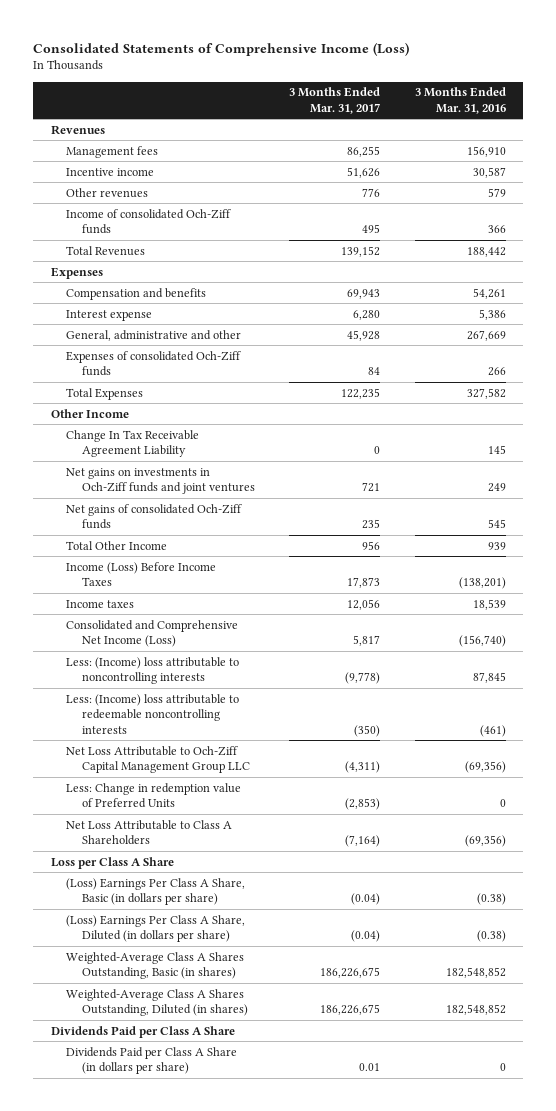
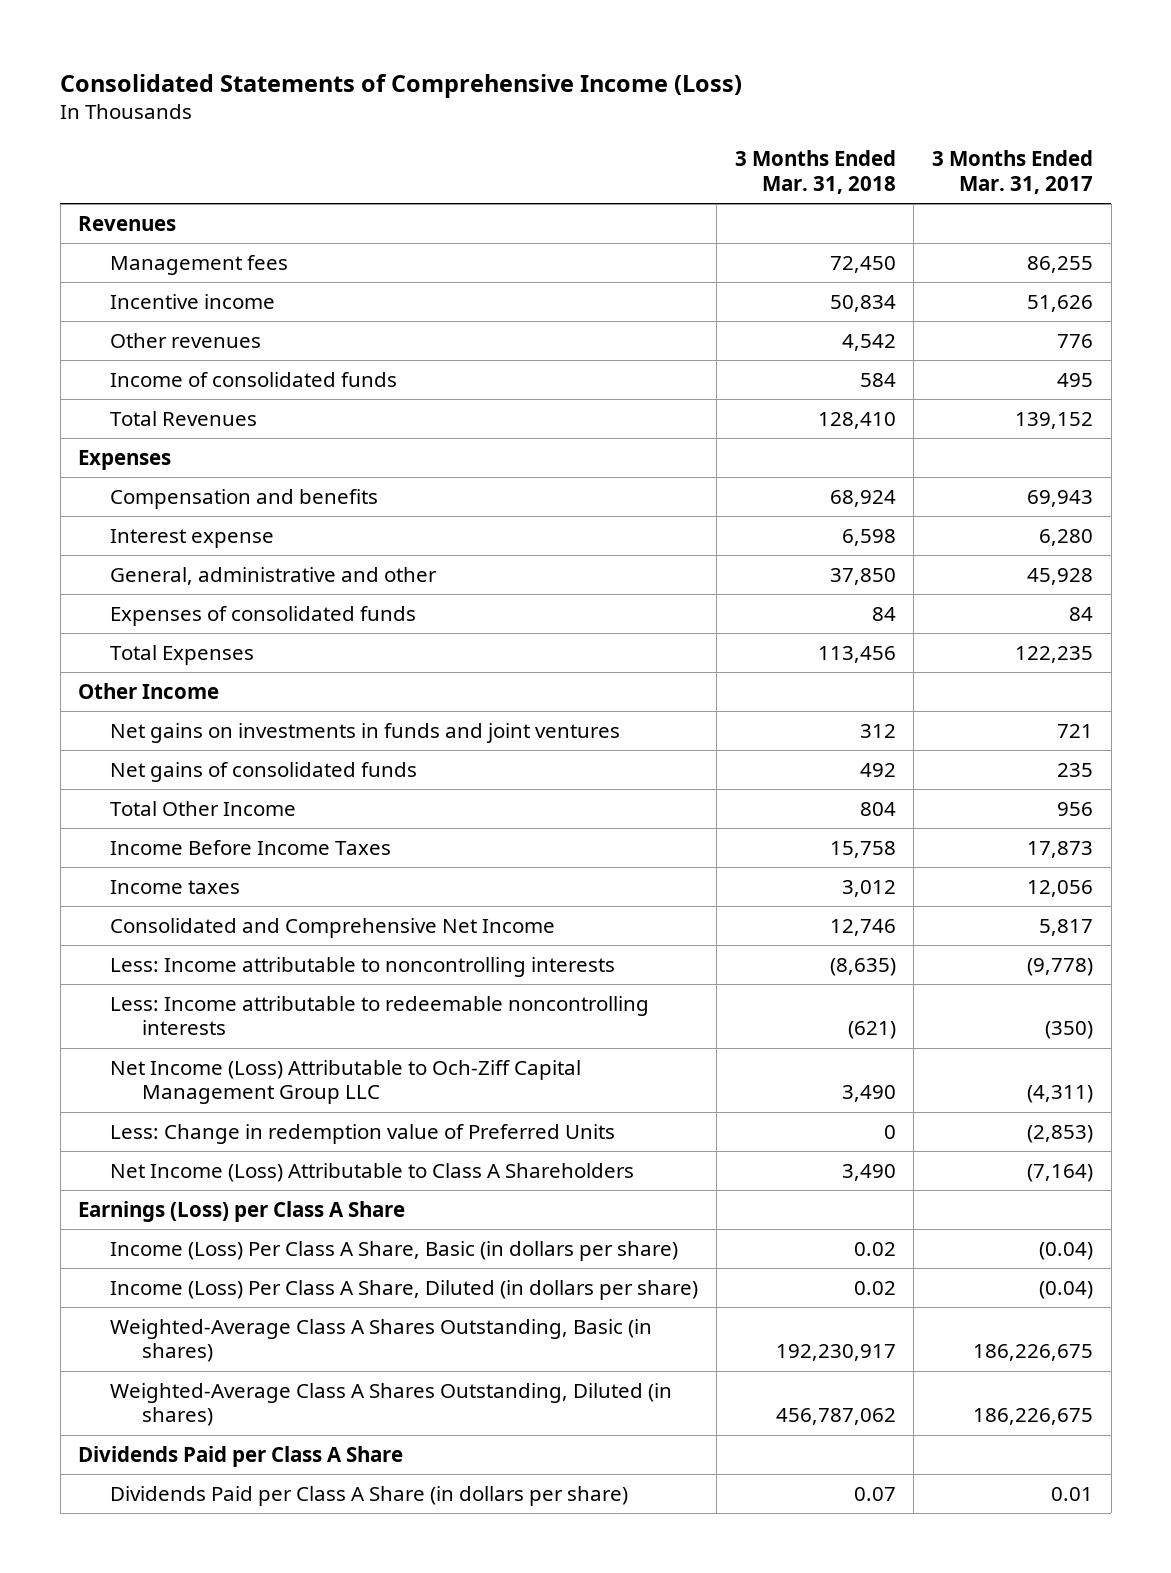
[414,87,506,114] 3 Months Ended Mar. 31, 2016 -> none
none -> [734,150,896,194] 3 Months Ended Mar. 31, 2018
[66,208,232,235] Income of consolidated Och-Ziff funds -> [109,371,397,387] Income of consolidated funds
[66,350,242,377] Expenses of consolidated Och-Ziff funds -> [109,605,416,626] Expenses of consolidated funds
[66,429,200,458] Change In Tax Receivable Agreement Liability -> none
[66,467,256,495] Net gains on investments in Och-Ziff funds and joint ventures -> [109,722,620,743] Net gains on investments in funds and joint ventures
[66,503,243,530] Net gains of consolidated Och-Ziff funds -> [109,761,417,782] Net gains of consolidated funds
[66,561,217,587] Income (Loss) Before Income Taxes -> [109,839,391,855] Income Before Income Taxes
[66,619,239,648] Consolidated and Comprehensive Net Income (Loss) -> [109,917,555,938] Consolidated and Comprehensive Net Income
[66,656,240,685] Less: (Income) loss attributable to noncontrolling interests -> [109,956,615,977] Less: Income attributable to noncontrolling interests
[66,693,240,734] Less: (Income) loss attributable to redeemable noncontrolling interests -> [109,995,649,1036] Less: Income attributable to redeemable noncontrolling interests
[66,745,251,774] Net Loss Attributable to Och-Ziff Capital Management Group LLC -> [109,1059,581,1105] Net Income (Loss) Attributable to Och-Ziff Capital Management Group LLC
[66,819,233,846] Net Loss Attributable to Class A Shareholders -> [109,1162,634,1182] Net Income (Loss) Attributable to Class A Shareholders
[50,856,174,869] Loss per Class A Share -> [78,1200,406,1222] Earnings (Loss) per Class A Share
[66,877,246,906] (Loss) Earnings Per Class A Share, Basic (in dollars per share) -> [109,1240,678,1261] Income (Loss) Per Class A Share, Basic (in dollars per share)
[66,914,246,943] (Loss) Earnings Per Class A Share, Diluted (in dollars per share) -> [109,1279,698,1300] Income (Loss) Per Class A Share, Diluted (in dollars per share)

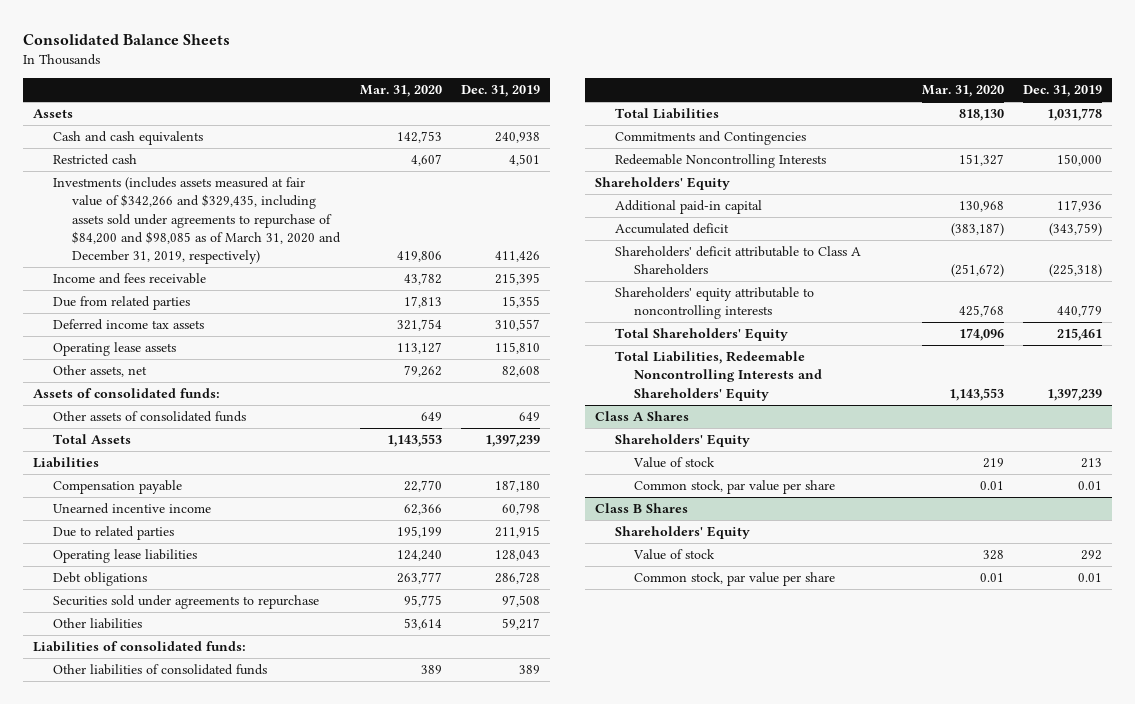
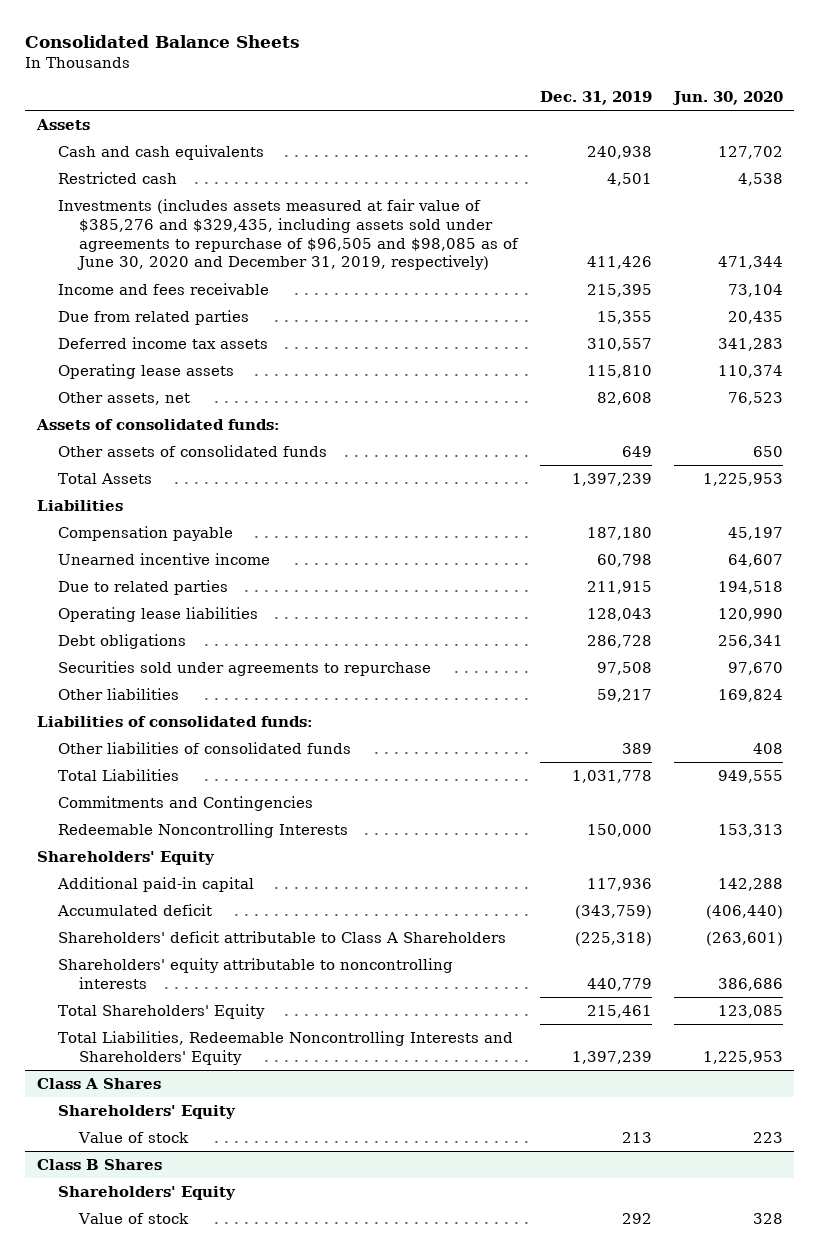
[359,85,442,98] Mar. 31, 2020 -> none
none -> [672,90,784,105] Jun. 30, 2020
[52,177,341,264] Investments (includes assets measured at fair value of $342,266 and $329,435, including assets sold under agreements to repurchase of $84,200 and $98,085 as of March 31, 2020 and December 31, 2019, respectively) -> [57,199,519,271] Investments (includes assets measured at fair value of $385,276 and $329,435, including assets sold under agreements to repurchase of $96,505 and $98,085 as of June 30, 2020 and December 31, 2019, respectively)
[633,480,835,495] Common stock, par value per share -> none
[633,572,835,587] Common stock, par value per share -> none

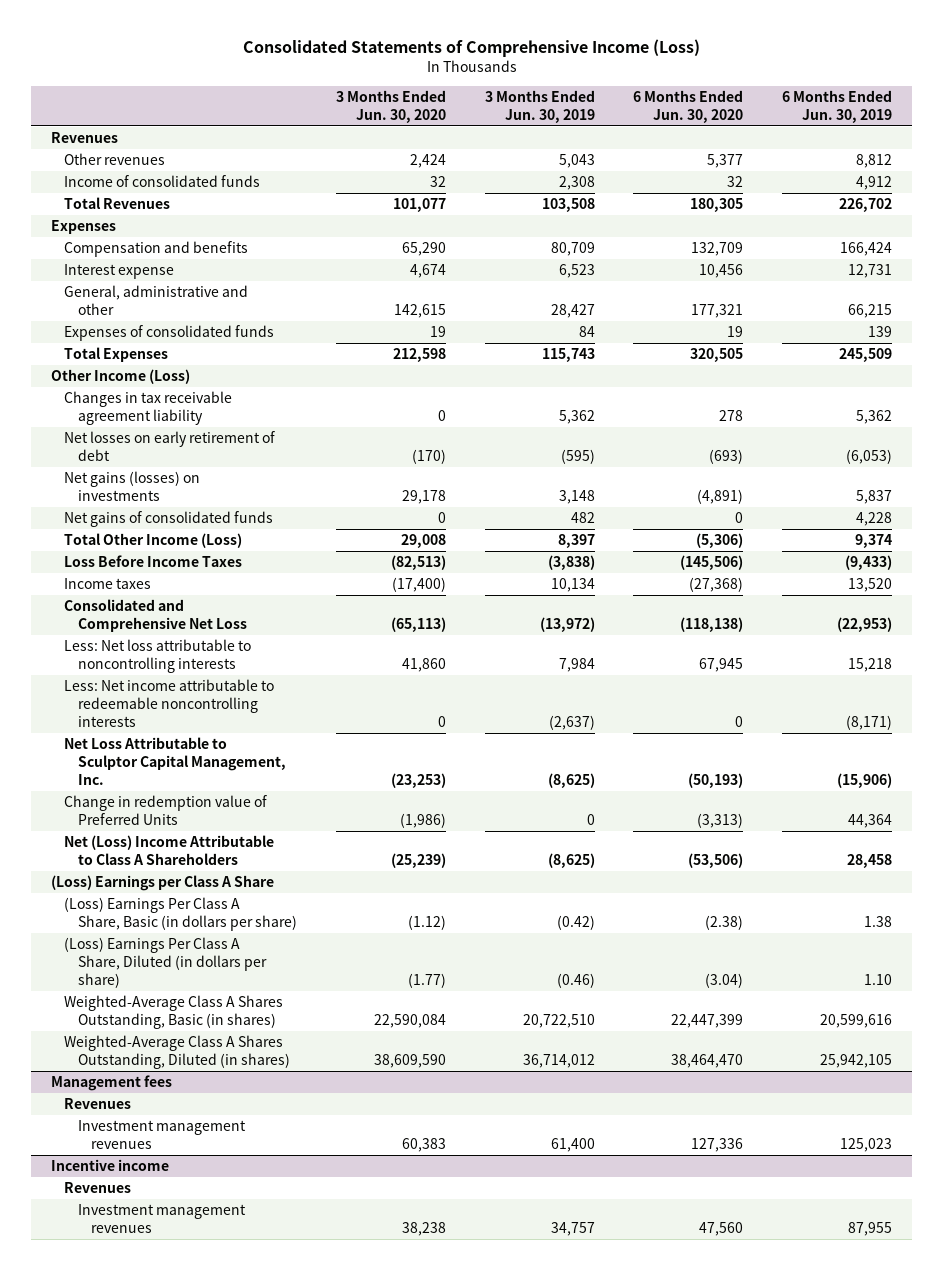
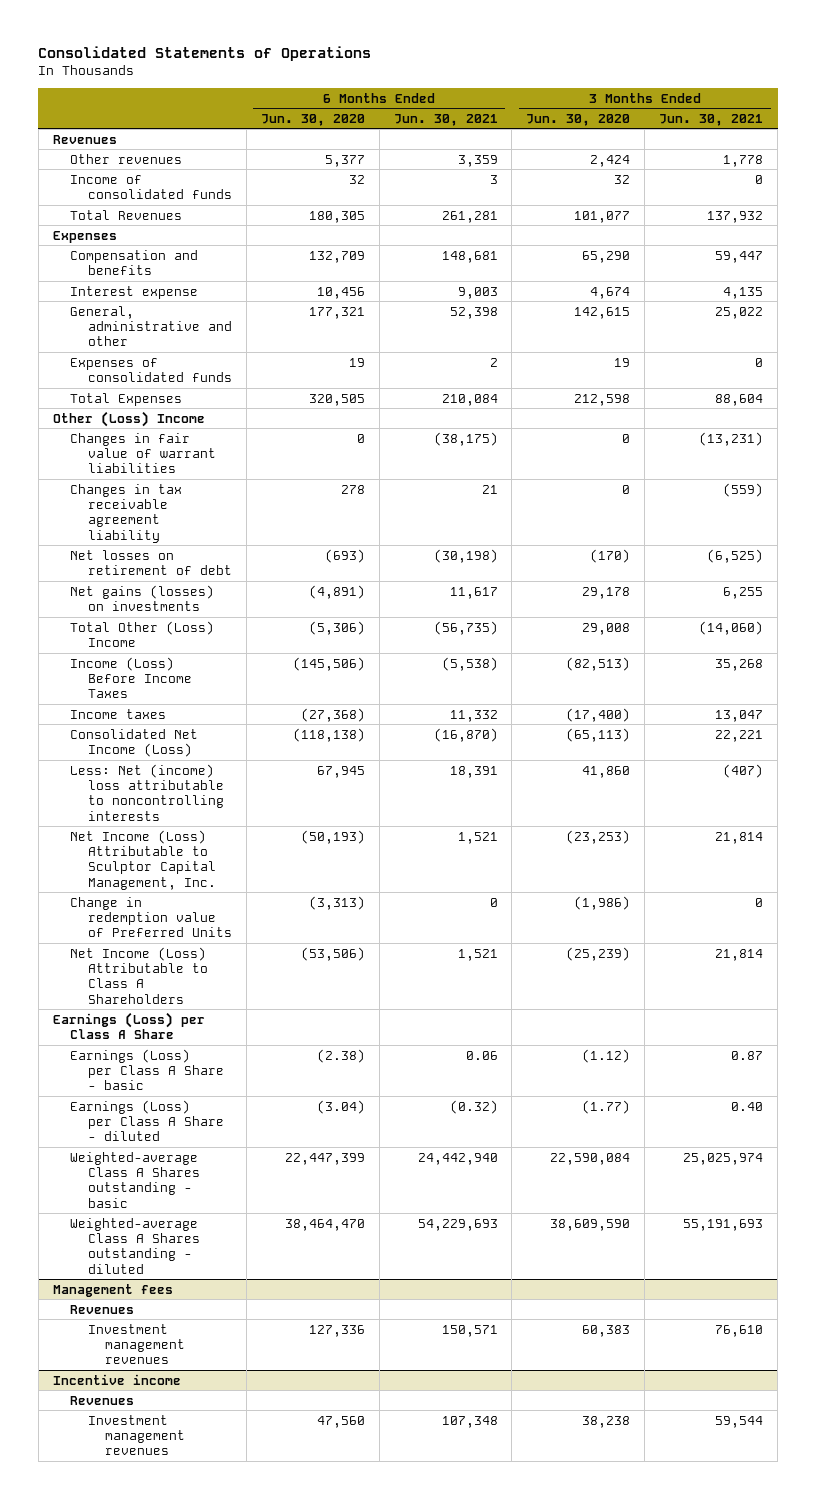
[242,39,700,58] Consolidated Statements of Comprehensive Income (Loss) -> [38,46,372,62] Consolidated Statements of Operations
[484,89,595,123] 3 Months Ended Jun. 30, 2019 -> none
[782,89,893,123] 6 Months Ended Jun. 30, 2019 -> none
none -> [393,113,498,126] Jun. 30, 2021
none -> [659,113,764,126] Jun. 30, 2021
[50,369,190,385] Other Income (Loss) -> [52,410,205,427] Other (Loss) Income
none -> [70,432,216,474] Changes in fair value of warrant liabilities
[64,431,276,462] Net losses on early retirement of debt -> [70,549,232,575] Net losses on retirement of debt
[64,511,274,528] Net gains of consolidated funds -> none
[64,533,243,549] Total Other Income (Loss) -> [70,620,215,647] Total Other (Loss) Income
[64,555,243,568] Loss Before Income Taxes -> [70,656,192,699] Income (Loss) Before Income Taxes
[64,679,275,727] Less: Net income attributable to redeemable noncontrolling interests -> none
[64,599,247,633] Consolidated and Comprehensive Net Loss -> [70,728,199,757] Consolidated Net Income (Loss)
[64,639,252,674] Less: Net loss attributable to noncontrolling interests -> [70,763,224,821] Less: Net (income) loss attributable to noncontrolling interests
[64,737,286,785] Net Loss Attributable to Sculptor Capital Management, Inc. -> [70,829,216,890] Net Income (Loss) Attributable to Sculptor Capital Management, Inc.
[64,835,275,866] Net (Loss) Income Attributable to Class A Shareholders -> [70,946,208,1004] Net Income (Loss) Attributable to Class A Shareholders
[50,875,274,892] (Loss) Earnings per Class A Share -> [52,1011,205,1039] Earnings (Loss) per Class A Share
[64,897,297,932] (Loss) Earnings Per Class A Share, Basic (in dollars per share) -> [70,1048,224,1091] Earnings (Loss) per Class A Share - basic
[64,937,267,988] (Loss) Earnings Per Class A Share, Diluted (in dollars per share) -> [70,1099,224,1142] Earnings (Loss) per Class A Share - diluted
[64,995,284,1030] Weighted-Average Class A Shares Outstanding, Basic (in shares) -> [70,1151,200,1208] Weighted-average Class A Shares outstanding - basic
[64,1035,290,1070] Weighted-Average Class A Shares Outstanding, Diluted (in shares) -> [70,1217,200,1274] Weighted-average Class A Shares outstanding - diluted

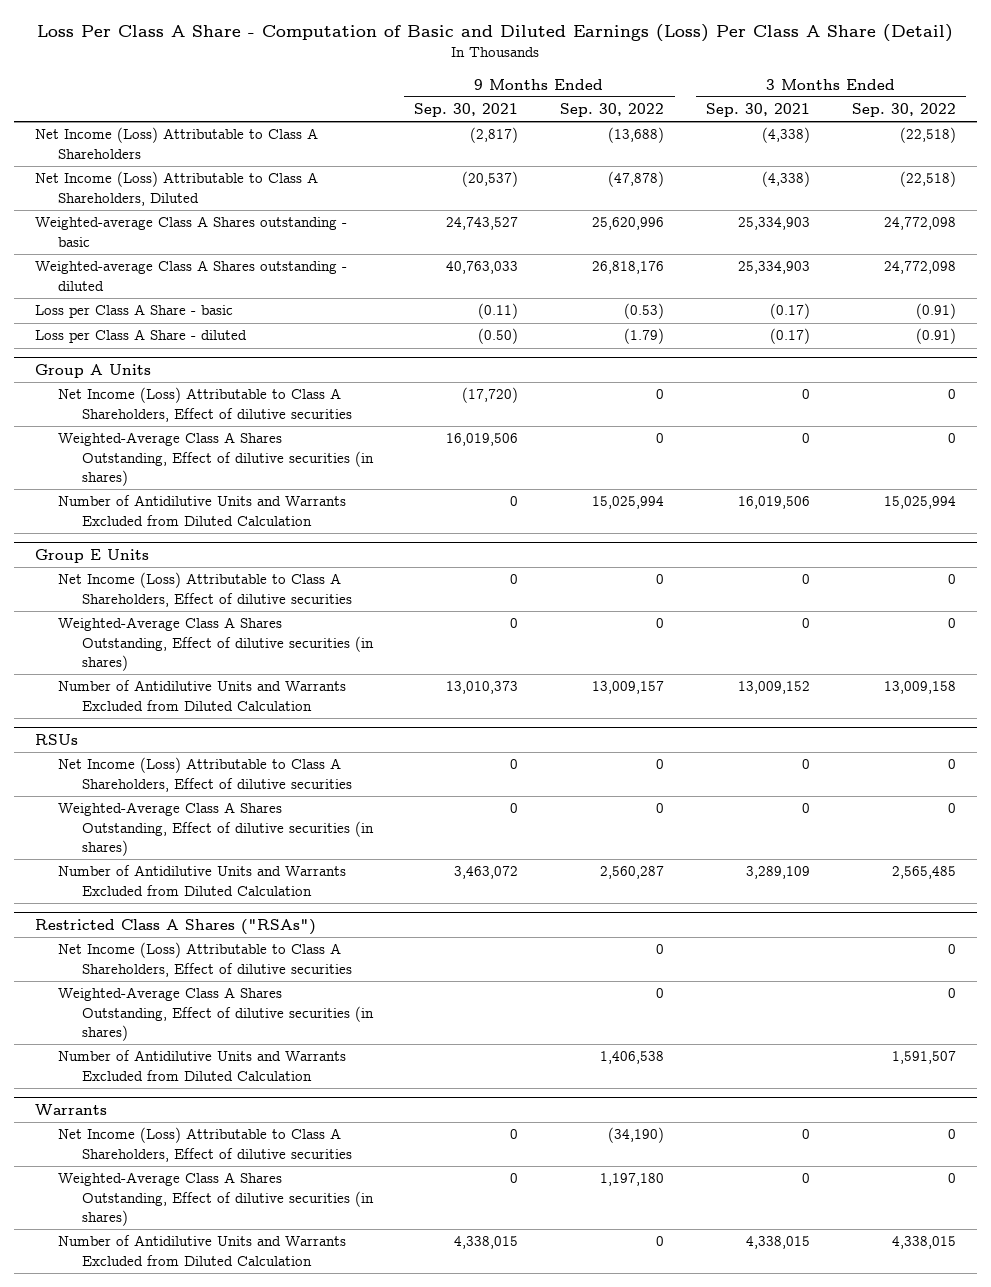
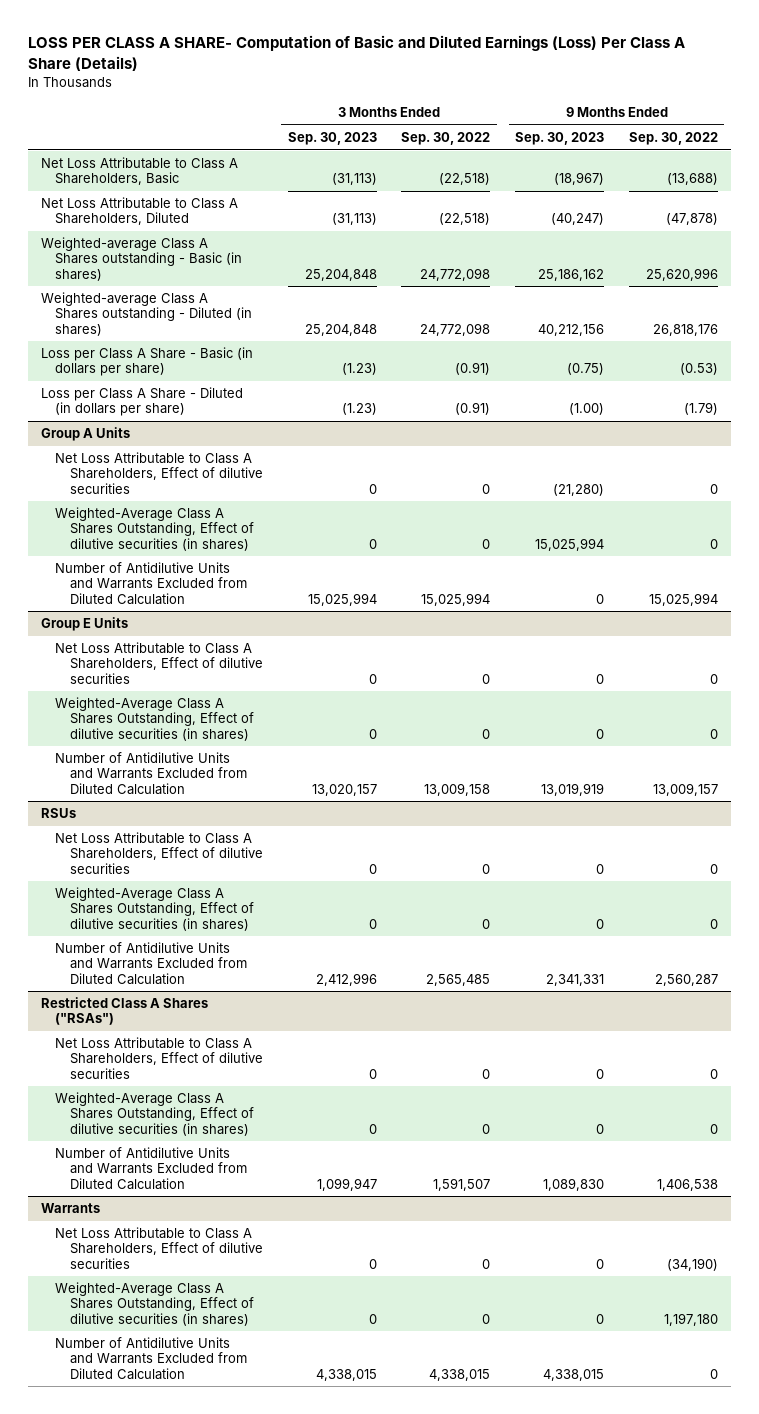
[37,24,954,43] Loss Per Class A Share - Computation of Basic and Diluted Earnings (Loss) Per Class A Share (Detail) -> [28,35,686,71] LOSS PER CLASS A SHARE- Computation of Basic and Diluted Earnings (Loss) Per Class A Share (Details)
[414,103,519,118] Sep. 30, 2021 -> none
[706,103,811,118] Sep. 30, 2021 -> none
none -> [287,132,377,146] Sep. 30, 2023
none -> [515,132,605,146] Sep. 30, 2023
[34,127,318,159] Net Income (Loss) Attributable to Class A Shareholders -> [40,157,238,186] Net Loss Attributable to Class A Shareholders, Basic
[34,171,318,206] Net Income (Loss) Attributable to Class A Shareholders, Diluted -> [40,197,238,226] Net Loss Attributable to Class A Shareholders, Diluted
[34,216,347,247] Weighted-average Class A Shares outstanding - basic -> [40,237,243,281] Weighted-average Class A Shares outstanding - Basic (in shares)
[34,260,347,291] Weighted-average Class A Shares outstanding - diluted -> [40,292,253,336] Weighted-average Class A Shares outstanding - Diluted (in shares)
[34,304,233,319] Loss per Class A Share - basic -> [40,347,253,377] Loss per Class A Share - Basic (in dollars per share)
[34,329,247,344] Loss per Class A Share - diluted -> [40,387,243,417] Loss per Class A Share - Diluted (in dollars per share)
[58,387,352,422] Net Income (Loss) Attributable to Class A Shareholders, Effect of dilutive securities -> [55,452,263,494] Net Loss Attributable to Class A Shareholders, Effect of dilutive securities
[58,572,352,607] Net Income (Loss) Attributable to Class A Shareholders, Effect of dilutive securities -> [55,642,263,684] Net Loss Attributable to Class A Shareholders, Effect of dilutive securities
[58,757,352,792] Net Income (Loss) Attributable to Class A Shareholders, Effect of dilutive securities -> [55,832,263,874] Net Loss Attributable to Class A Shareholders, Effect of dilutive securities
[58,942,352,977] Net Income (Loss) Attributable to Class A Shareholders, Effect of dilutive securities -> [55,1037,263,1079] Net Loss Attributable to Class A Shareholders, Effect of dilutive securities
[58,1127,352,1162] Net Income (Loss) Attributable to Class A Shareholders, Effect of dilutive securities -> [55,1227,263,1269] Net Loss Attributable to Class A Shareholders, Effect of dilutive securities

